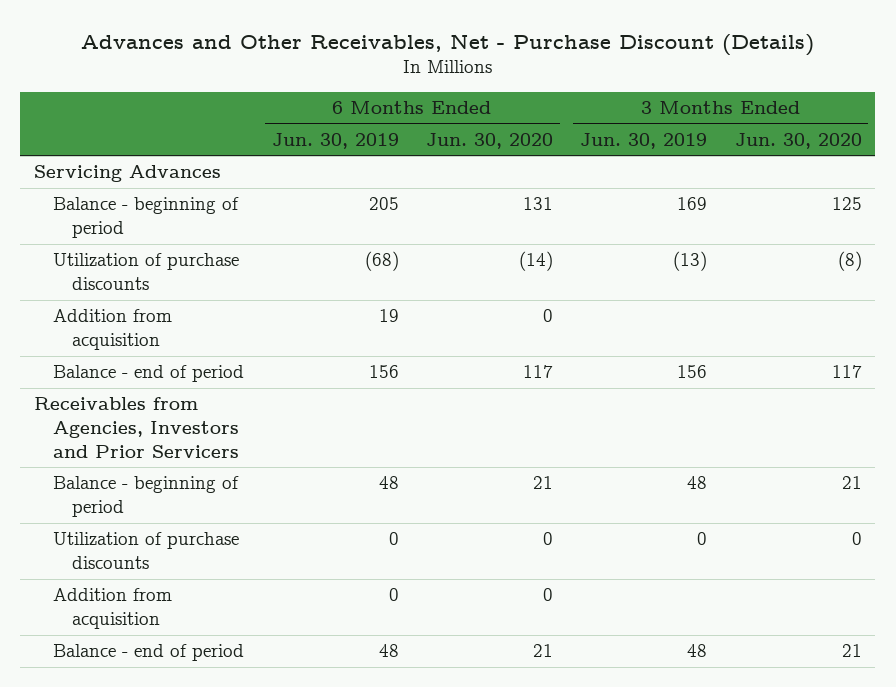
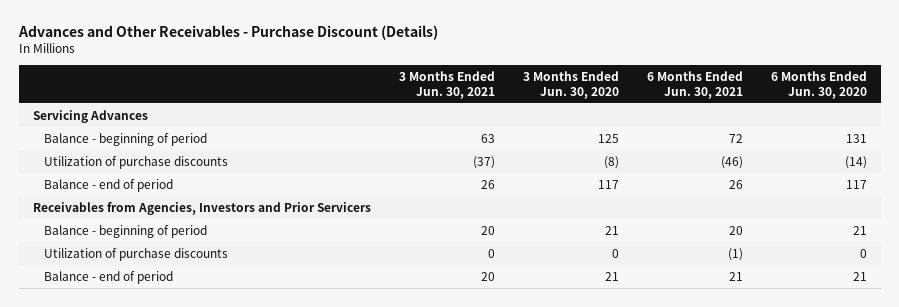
[80,33,814,56] Advances and Other Receivables, Net - Purchase Discount (Details) -> [17,25,438,41] Advances and Other Receivables - Purchase Discount (Details)
[271,132,399,149] Jun. 30, 2019 -> none
[580,132,708,149] Jun. 30, 2019 -> none
none -> [398,71,495,99] 3 Months Ended Jun. 30, 2021
none -> [646,71,743,99] 6 Months Ended Jun. 30, 2021
[53,309,173,350] Addition from acquisition -> none
[53,588,173,629] Addition from acquisition -> none

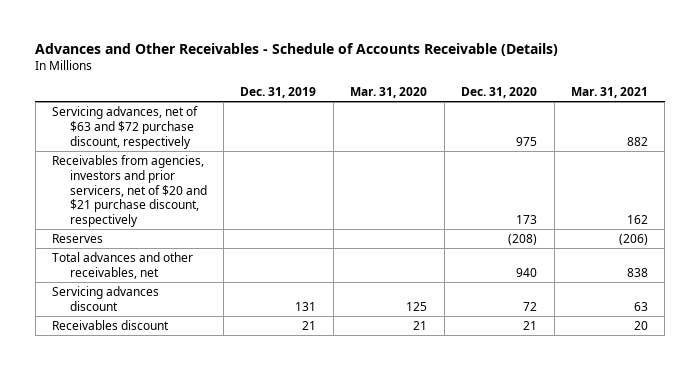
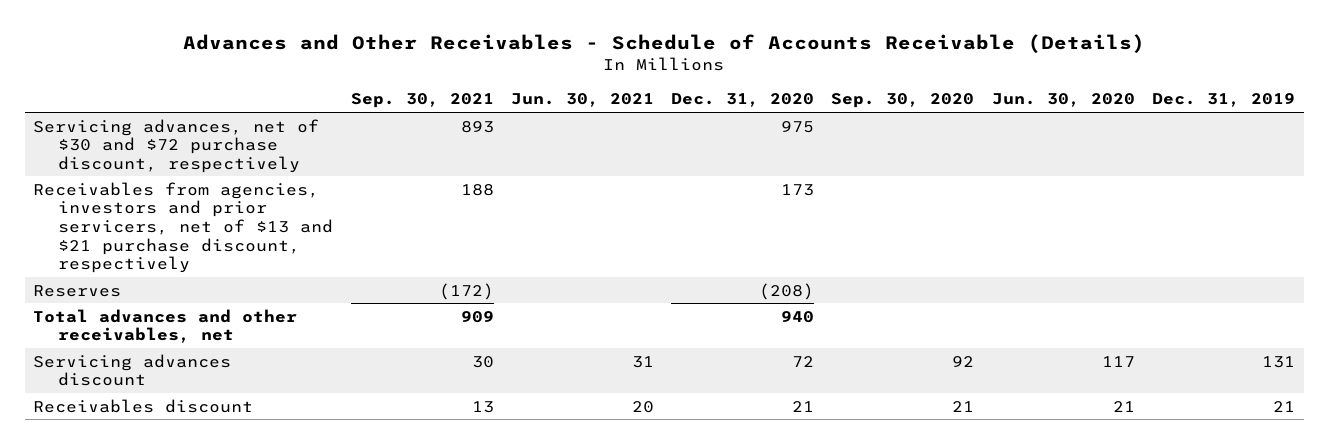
[350,87,428,99] Mar. 31, 2020 -> none
[571,87,649,99] Mar. 31, 2021 -> none
none -> [350,93,494,109] Sep. 30, 2021
none -> [510,93,654,108] Jun. 30, 2021
none -> [831,93,975,109] Sep. 30, 2020
none -> [991,93,1135,108] Jun. 30, 2020
[51,105,198,149] Servicing advances, net of $63 and $72 purchase discount, respectively -> [33,118,320,173] Servicing advances, net of $30 and $72 purchase discount, respectively
[51,154,207,228] Receivables from agencies, investors and prior servicers, net of $20 and $21 purchase discount, respectively -> [33,181,334,274] Receivables from agencies, investors and prior servicers, net of $13 and $21 purchase discount, respectively

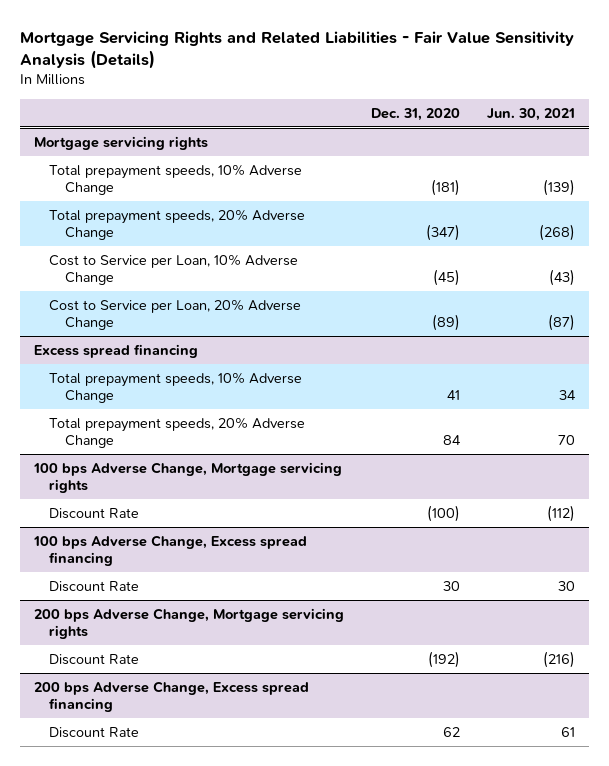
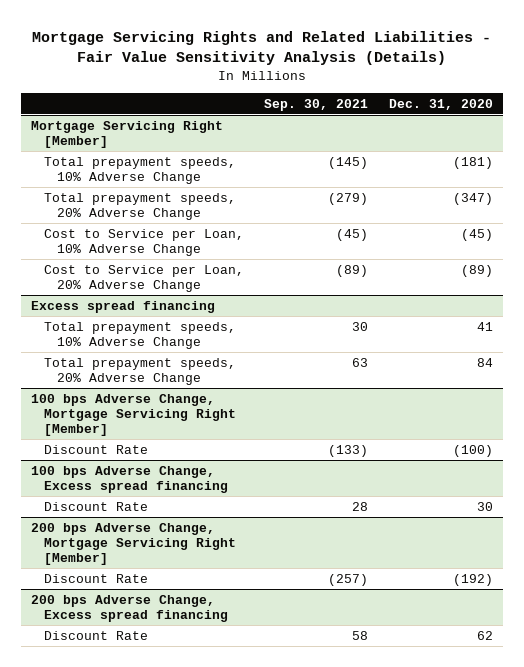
[487,107,576,121] Jun. 30, 2021 -> none
none -> [264,98,369,111] Sep. 30, 2021
[33,135,208,150] Mortgage servicing rights -> [31,120,224,149] Mortgage Servicing Right [Member]
[32,461,342,493] 100 bps Adverse Change, Mortgage servicing rights -> [31,393,237,437] 100 bps Adverse Change, Mortgage Servicing Right [Member]
[33,607,344,639] 200 bps Adverse Change, Mortgage servicing rights -> [31,522,237,566] 200 bps Adverse Change, Mortgage Servicing Right [Member]

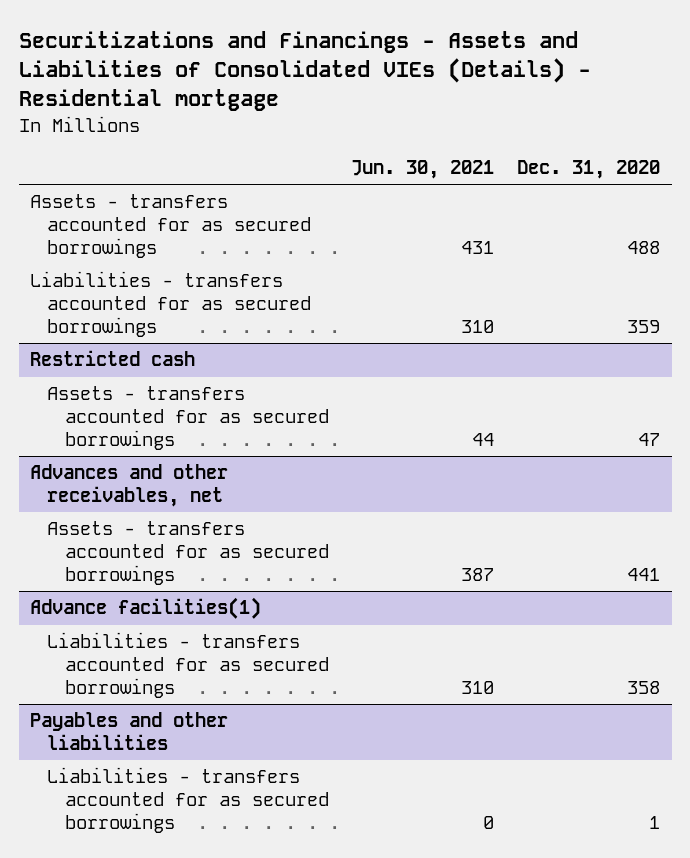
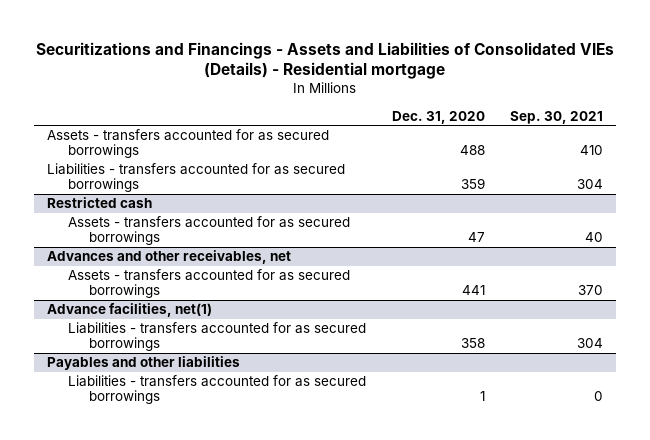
[351,159,495,179] Jun. 30, 2021 -> none
none -> [510,110,604,124] Sep. 30, 2021
[30,597,262,620] Advance facilities(1) -> [46,303,212,318] Advance facilities, net(1)

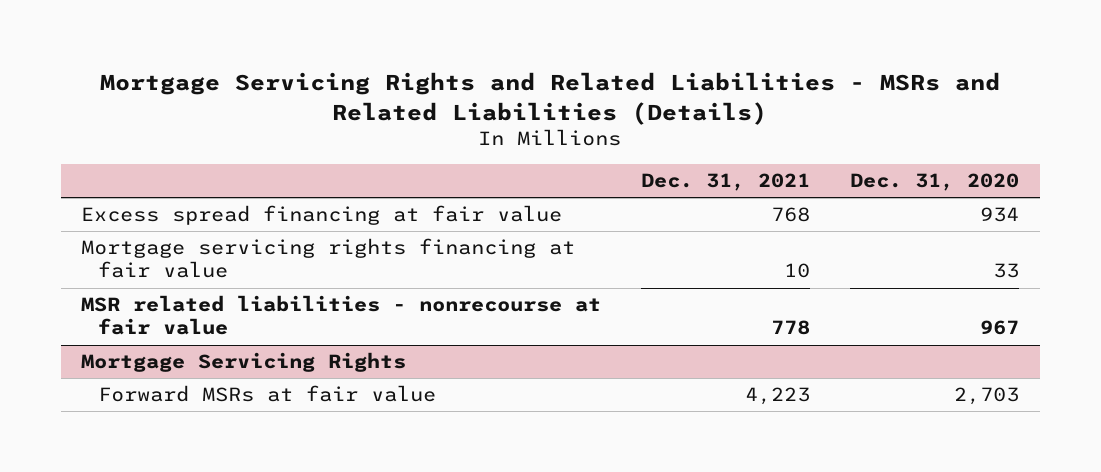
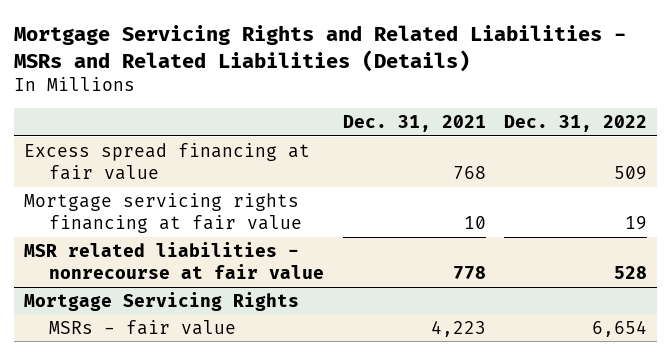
[850,173,1020,192] Dec. 31, 2020 -> none
none -> [504,115,648,133] Dec. 31, 2022
[98,385,437,403] Forward MSRs at fair value -> [48,319,236,335] MSRs - fair value

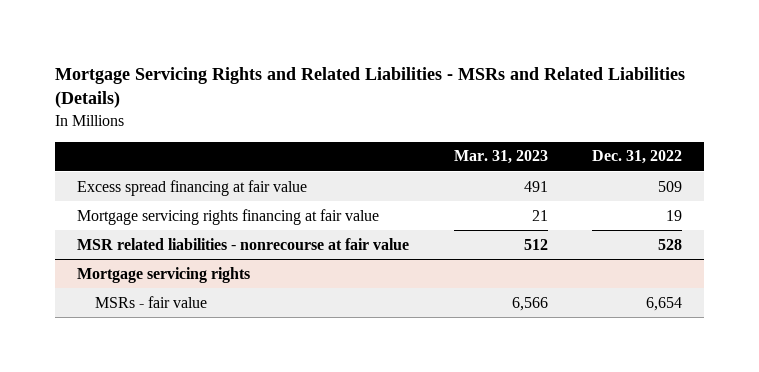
[342,115,486,133] Dec. 31, 2021 -> none
none -> [453,150,548,165] Mar. 31, 2023
[23,291,299,311] Mortgage Servicing Rights -> [77,266,251,283] Mortgage servicing rights

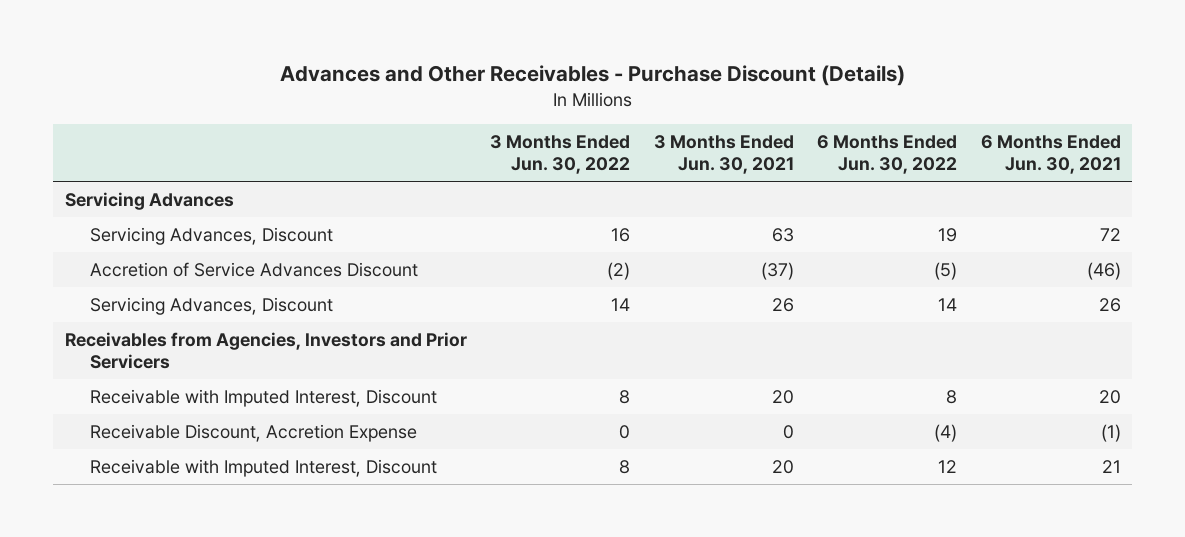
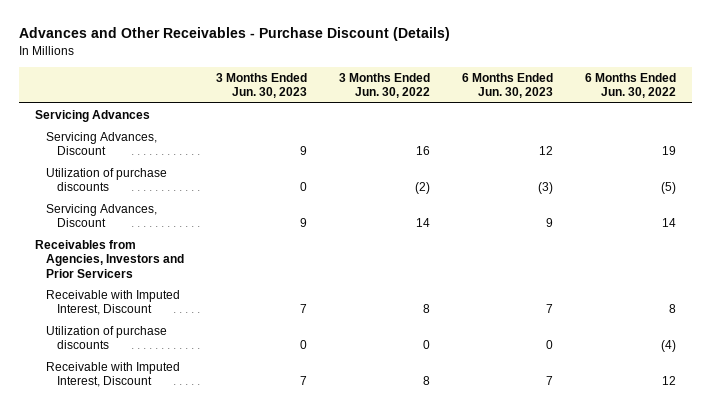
[653,135,794,175] 3 Months Ended Jun. 30, 2021 -> none
[980,135,1121,175] 6 Months Ended Jun. 30, 2021 -> none
none -> [216,72,308,99] 3 Months Ended Jun. 30, 2023
none -> [462,72,554,99] 6 Months Ended Jun. 30, 2023
[90,262,419,278] Accretion of Service Advances Discount -> [46,167,168,192] Utilization of purchase discounts
[90,424,418,443] Receivable Discount, Accretion Expense -> [46,325,168,350] Utilization of purchase discounts

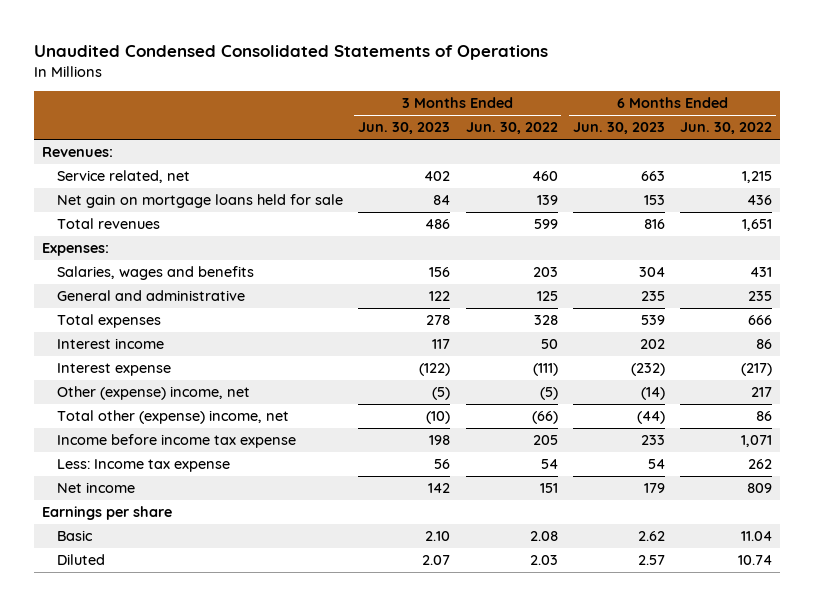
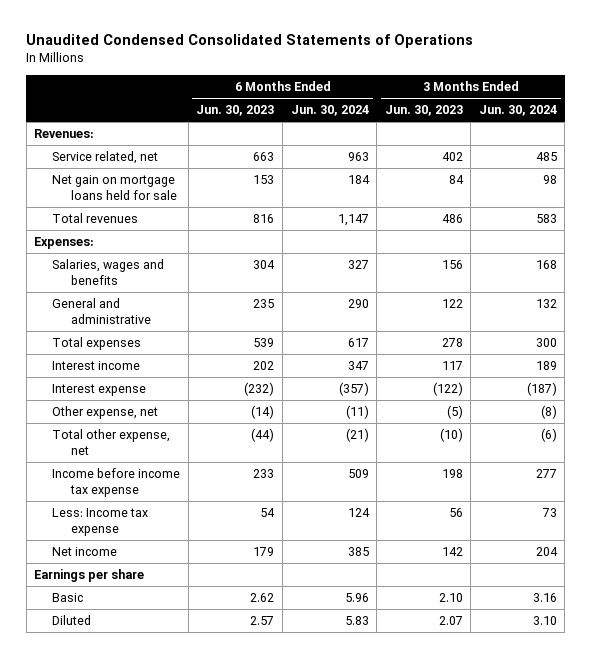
[465,122,558,135] Jun. 30, 2022 -> none
[680,122,773,135] Jun. 30, 2022 -> none
none -> [290,105,369,117] Jun. 30, 2024
none -> [478,105,557,117] Jun. 30, 2024
[56,386,250,401] Other (expense) income, net -> [52,406,159,420] Other expense, net
[56,410,289,425] Total other (expense) income, net -> [52,429,171,455] Total other expense, net

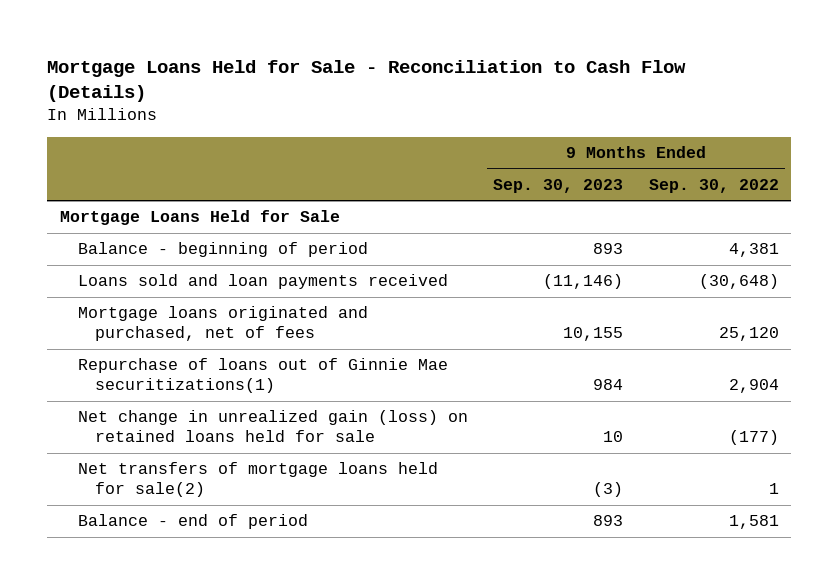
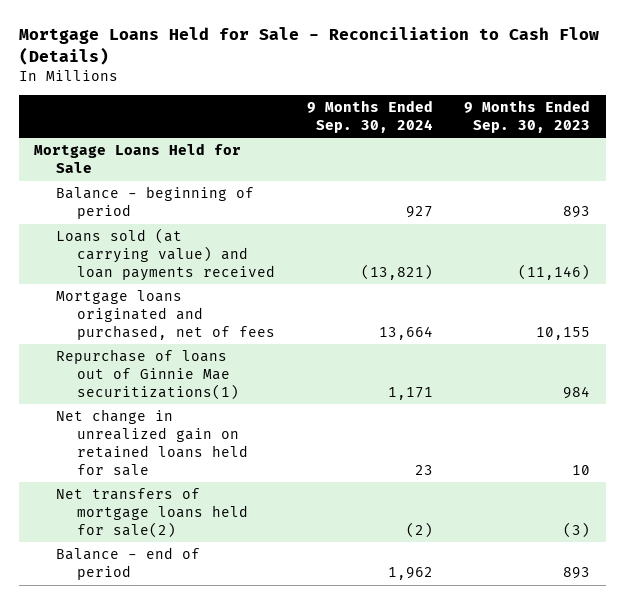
[648,178,779,193] Sep. 30, 2022 -> none
none -> [306,99,433,133] 9 Months Ended Sep. 30, 2024
[77,274,448,290] Loans sold and loan payments received -> [55,228,276,281] Loans sold (at carrying value) and loan payments received
[77,410,468,443] Net change in unrealized gain (loss) on retained loans held for sale -> [55,409,249,476] Net change in unrealized gain on retained loans held for sale

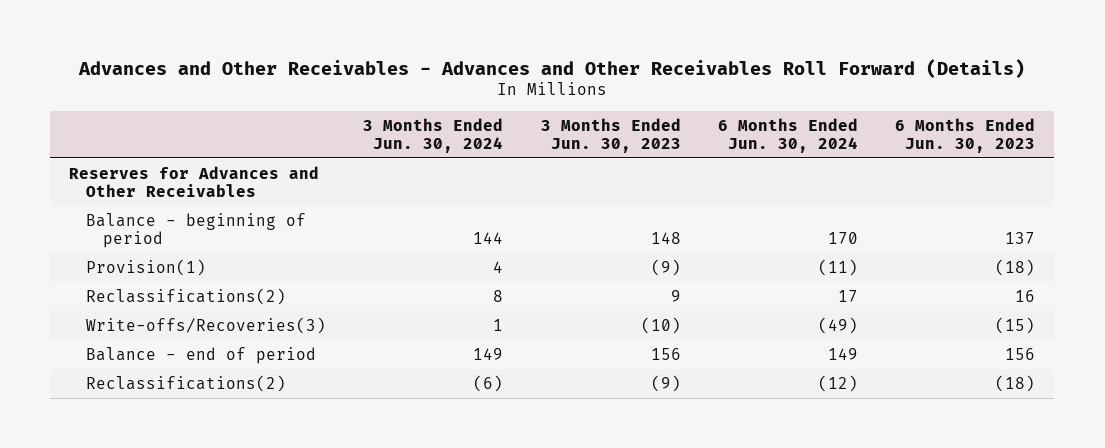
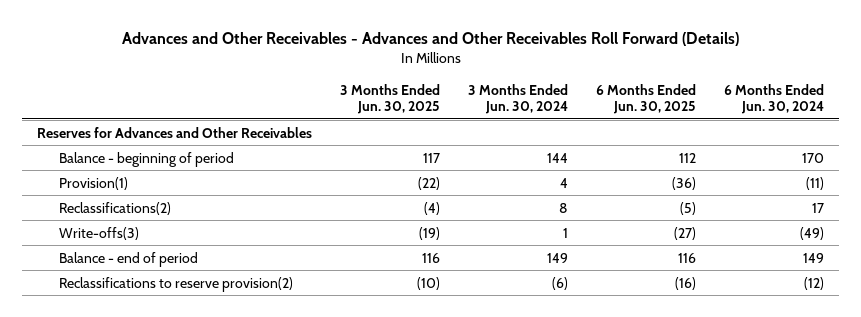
[540,117,681,153] 3 Months Ended Jun. 30, 2023 -> none
[895,117,1036,153] 6 Months Ended Jun. 30, 2023 -> none
none -> [339,83,440,114] 3 Months Ended Jun. 30, 2025
none -> [596,83,697,114] 6 Months Ended Jun. 30, 2025
[86,316,327,334] Write-offs/Recoveries(3) -> [58,226,139,240] Write-offs(3)
[86,374,287,392] Reclassifications(2) -> [58,276,293,292] Reclassifications to reserve provision(2)

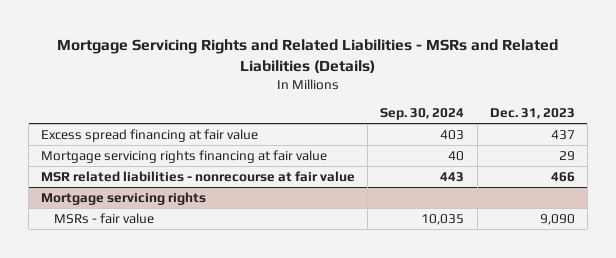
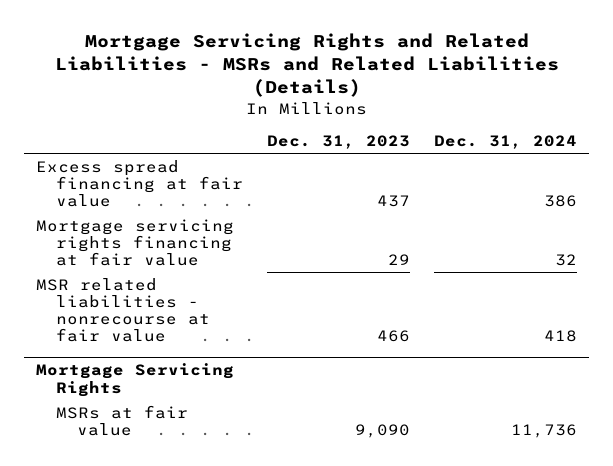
[380,108,465,121] Sep. 30, 2024 -> none
none -> [434,135,578,150] Dec. 31, 2024
[41,191,207,205] Mortgage servicing rights -> [35,363,234,397] Mortgage Servicing Rights
[54,212,155,224] MSRs - fair value -> [56,404,189,436] MSRs at fair value

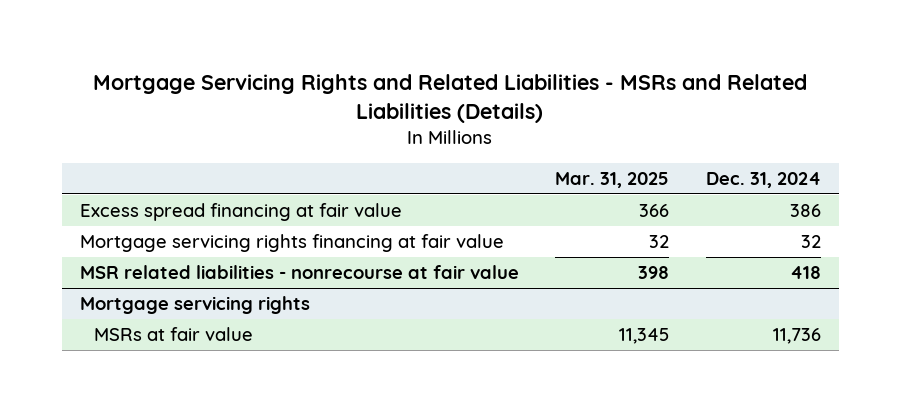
[267,135,411,150] Dec. 31, 2023 -> none
none -> [555,171,670,188] Mar. 31, 2025
[35,363,234,397] Mortgage Servicing Rights -> [79,296,310,315] Mortgage servicing rights

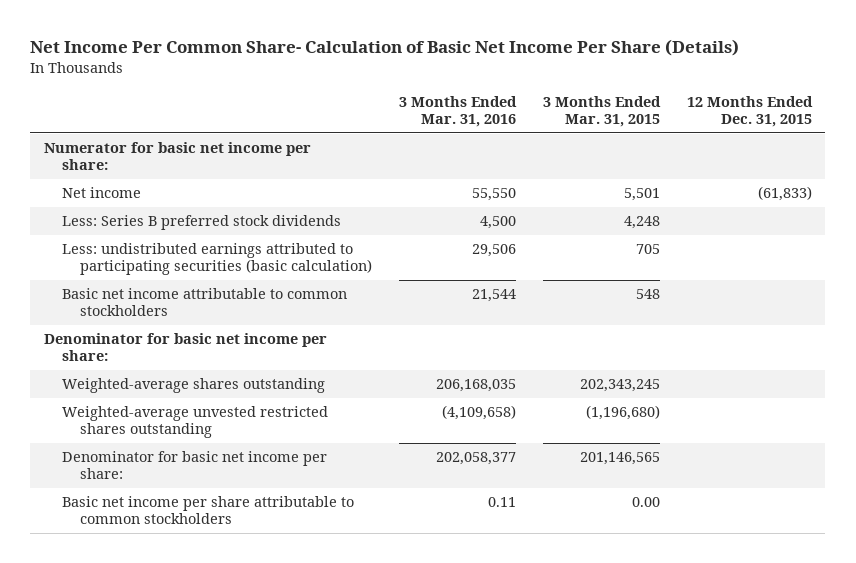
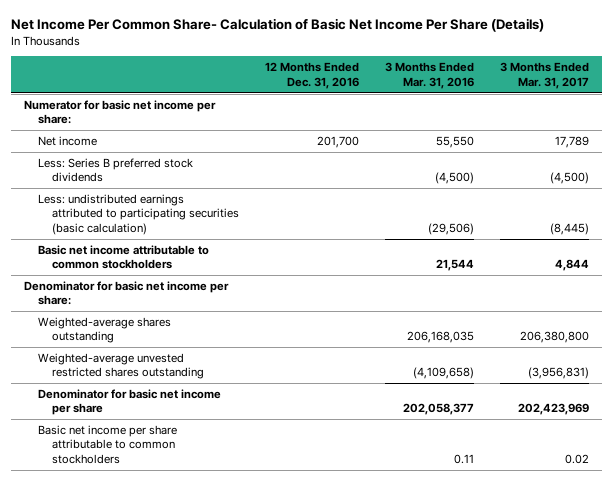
[542,96,661,128] 3 Months Ended Mar. 31, 2015 -> none
[686,96,813,128] 12 Months Ended Dec. 31, 2015 -> none
none -> [265,62,360,89] 12 Months Ended Dec. 31, 2016
none -> [500,62,590,89] 3 Months Ended Mar. 31, 2017
[479,216,516,230] 4,500 -> [435,172,475,185] (4,500)
[471,244,516,258] 29,506 -> [428,222,475,235] (29,506)
[61,451,327,480] Denominator for basic net income per share: -> [38,388,222,416] Denominator for basic net income per share

